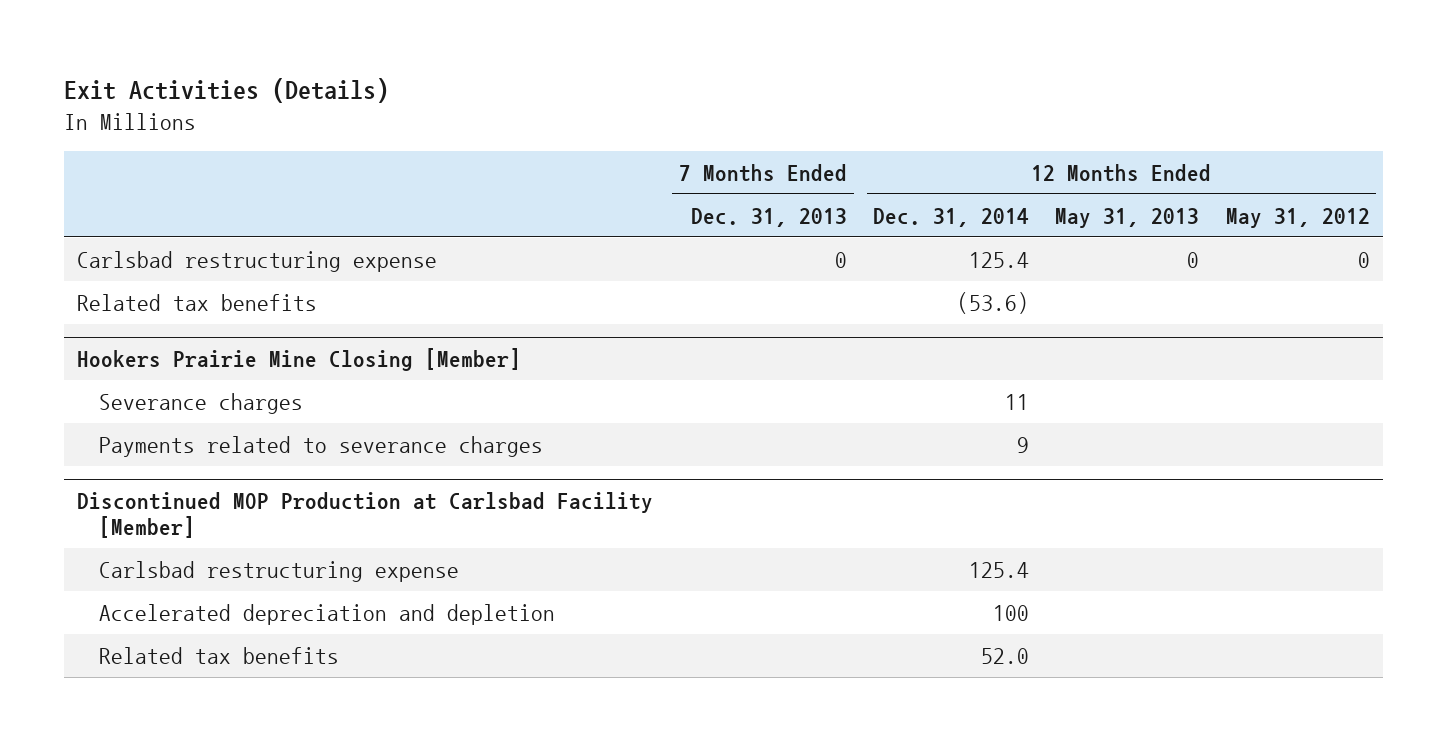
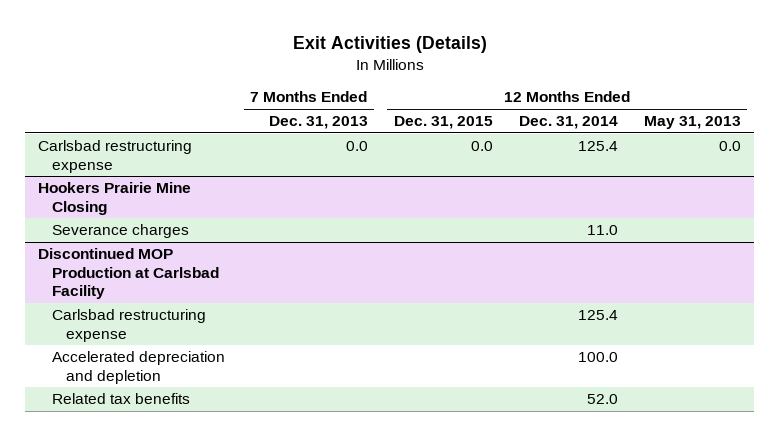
[1225,207,1370,228] May 31, 2012 -> none
none -> [393,116,493,130] Dec. 31, 2015
[76,293,317,311] Related tax benefits -> none
[98,435,543,457] Payments related to severance charges -> none
[835,251,848,268] 0 -> [345,141,368,152] 0.0
[1187,251,1200,268] 0 -> [718,141,741,152] 0.0
[76,347,521,371] Hookers Prairie Mine Closing [Member] -> [38,182,192,215] Hookers Prairie Mine Closing
[1005,393,1030,410] 11 -> [586,225,618,236] 11.0
[76,491,653,539] Discontinued MOP Production at Carlsbad Facility [Member] -> [38,248,219,300] Discontinued MOP Production at Carlsbad Facility
[993,604,1030,621] 100 -> [577,352,618,363] 100.0

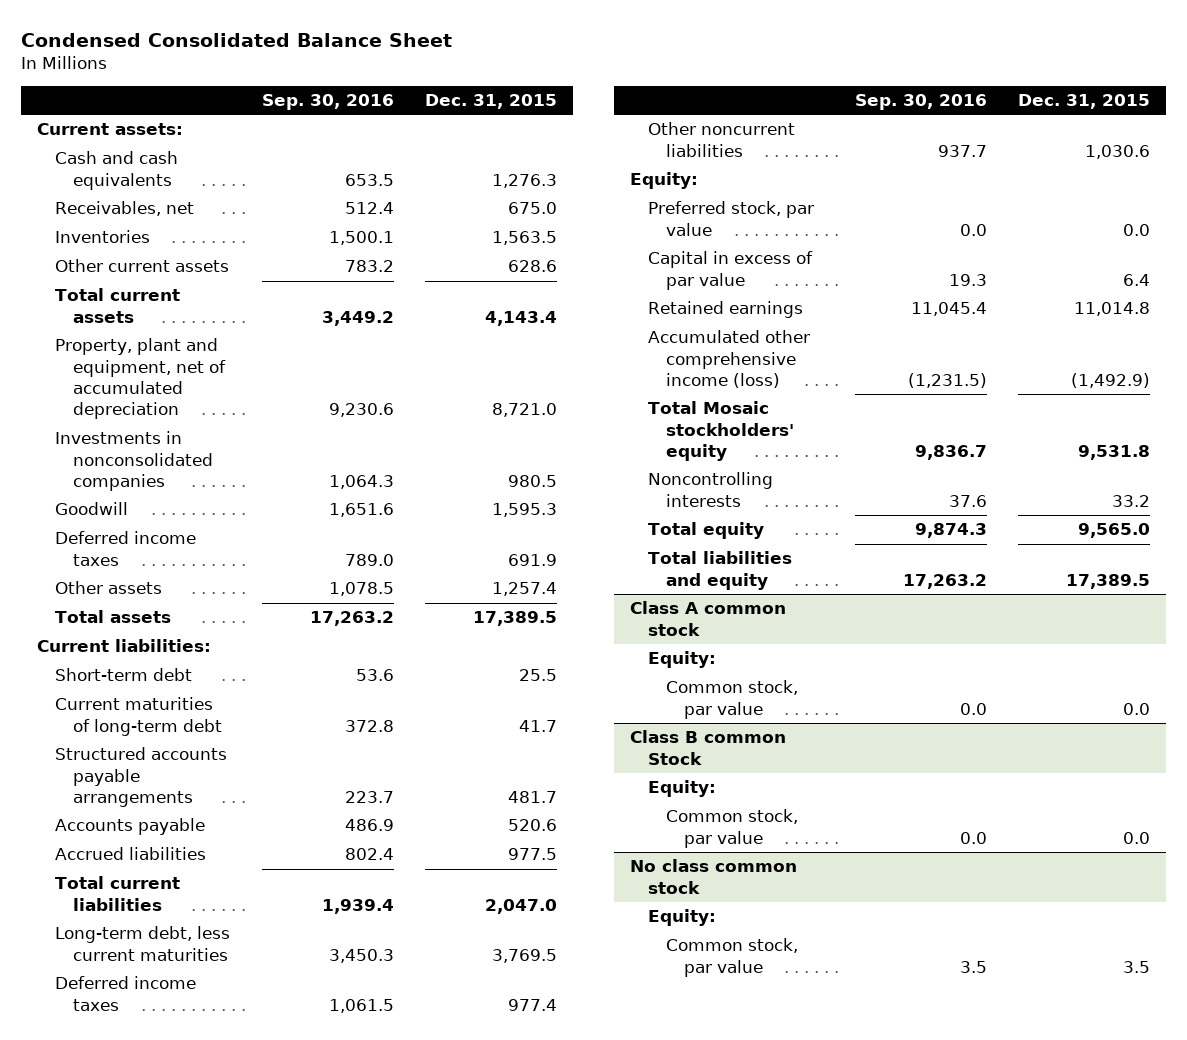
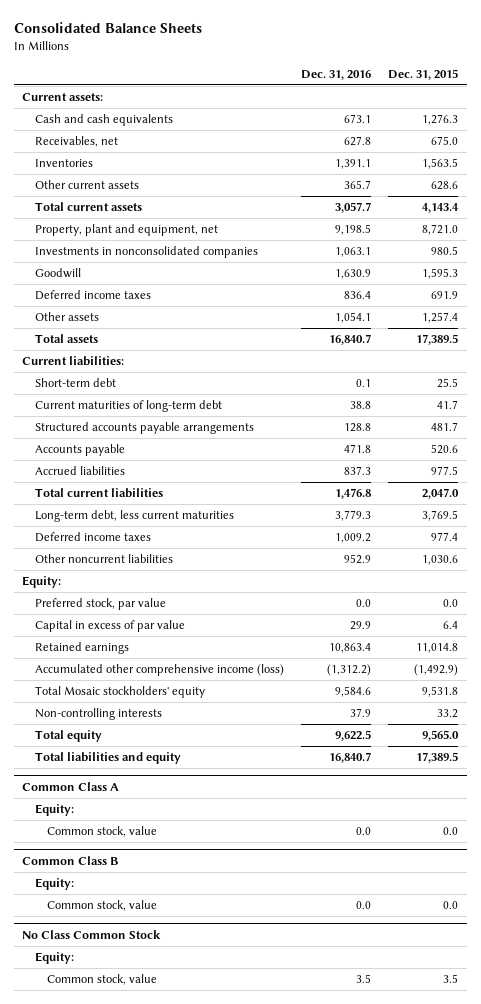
[21,32,453,47] Condensed Consolidated Balance Sheet -> [13,22,202,34] Consolidated Balance Sheets
[261,93,394,110] Sep. 30, 2016 -> none
none -> [301,69,372,80] Dec. 31, 2016
[55,338,227,420] Property, plant and equipment, net of accumulated depreciation -> [34,224,218,237] Property, plant and equipment, net
[648,472,774,507] Noncontrolling interests -> [34,708,162,721] Non-controlling interests
[630,601,787,636] Class A common stock -> [22,781,120,791] Common Class A
[665,680,798,719] Common stock, par value -> [47,826,158,838] Common stock, value
[630,730,787,765] Class B common Stock -> [22,855,119,865] Common Class B
[665,809,798,848] Common stock, par value -> [47,900,158,912] Common stock, value
[630,859,798,894] No class common stock -> [22,929,162,939] No Class Common Stock
[665,938,798,977] Common stock, par value -> [47,974,158,986] Common stock, value

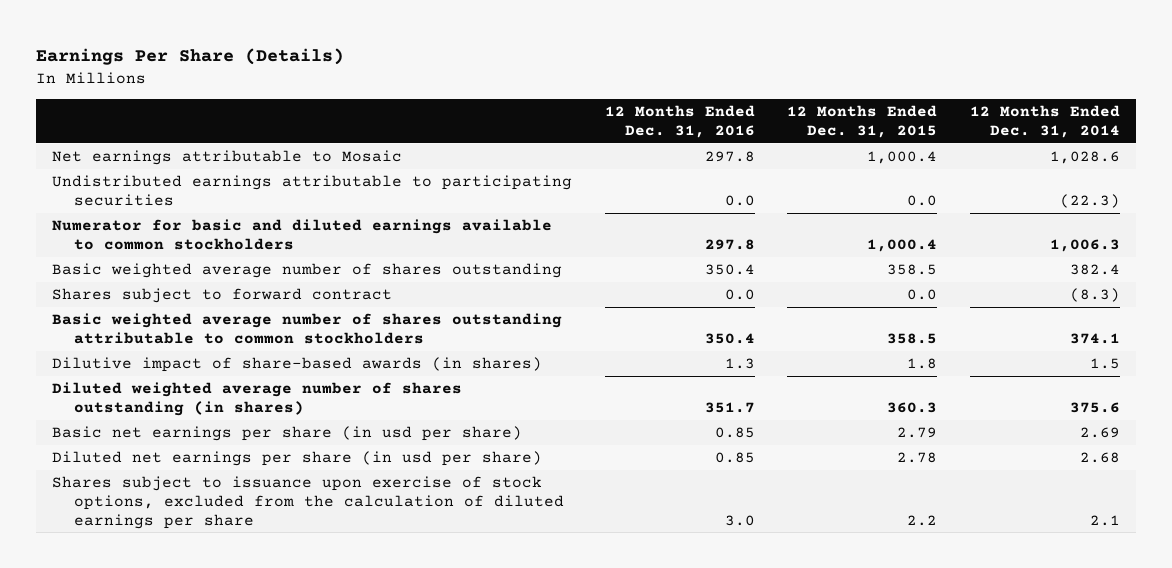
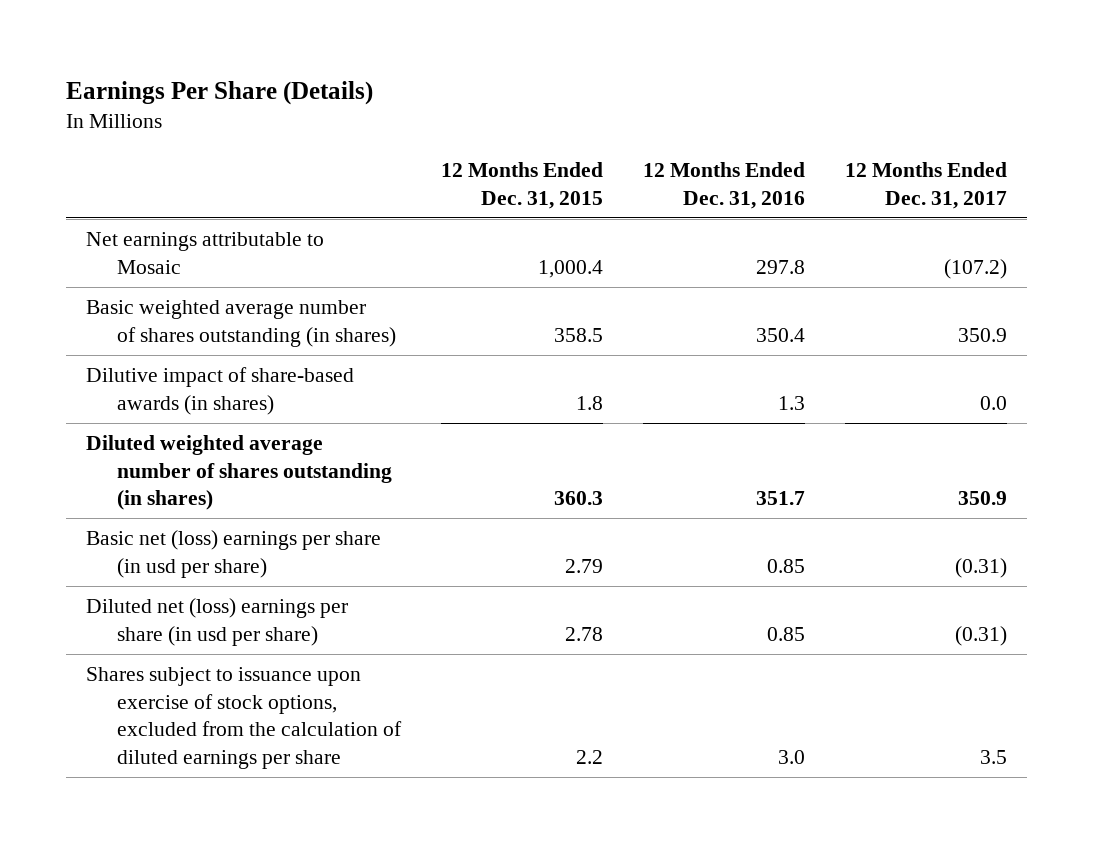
[969,105,1120,138] 12 Months Ended Dec. 31, 2014 -> none
none -> [845,161,1008,209] 12 Months Ended Dec. 31, 2017
[52,175,573,206] Undistributed earnings attributable to participating securities -> none
[52,219,553,250] Numerator for basic and diluted earnings available to common stockholders -> none
[52,263,563,279] Basic weighted average number of shares outstanding -> none
[52,288,393,304] Shares subject to forward contract -> none
[52,313,563,344] Basic weighted average number of shares outstanding attributable to common stockholders -> [85,300,396,347] Basic weighted average number of shares outstanding (in shares)
[52,426,523,442] Basic net earnings per share (in usd per share) -> [85,530,381,578] Basic net (loss) earnings per share (in usd per share)
[52,451,543,467] Diluted net earnings per share (in usd per share) -> [85,598,348,646] Diluted net (loss) earnings per share (in usd per share)

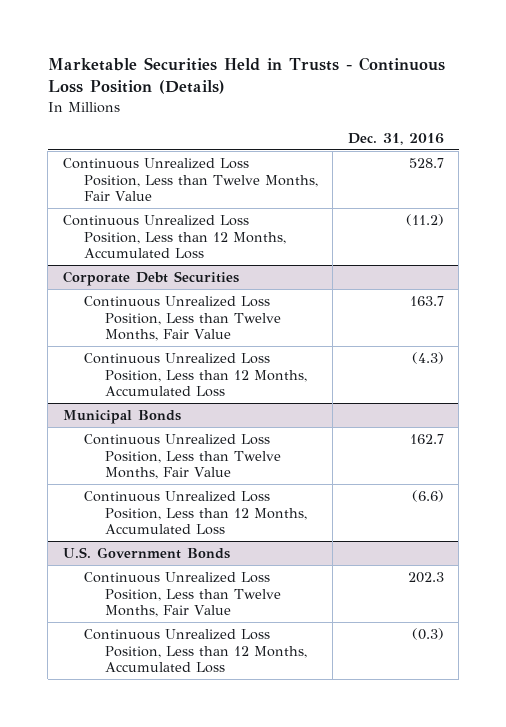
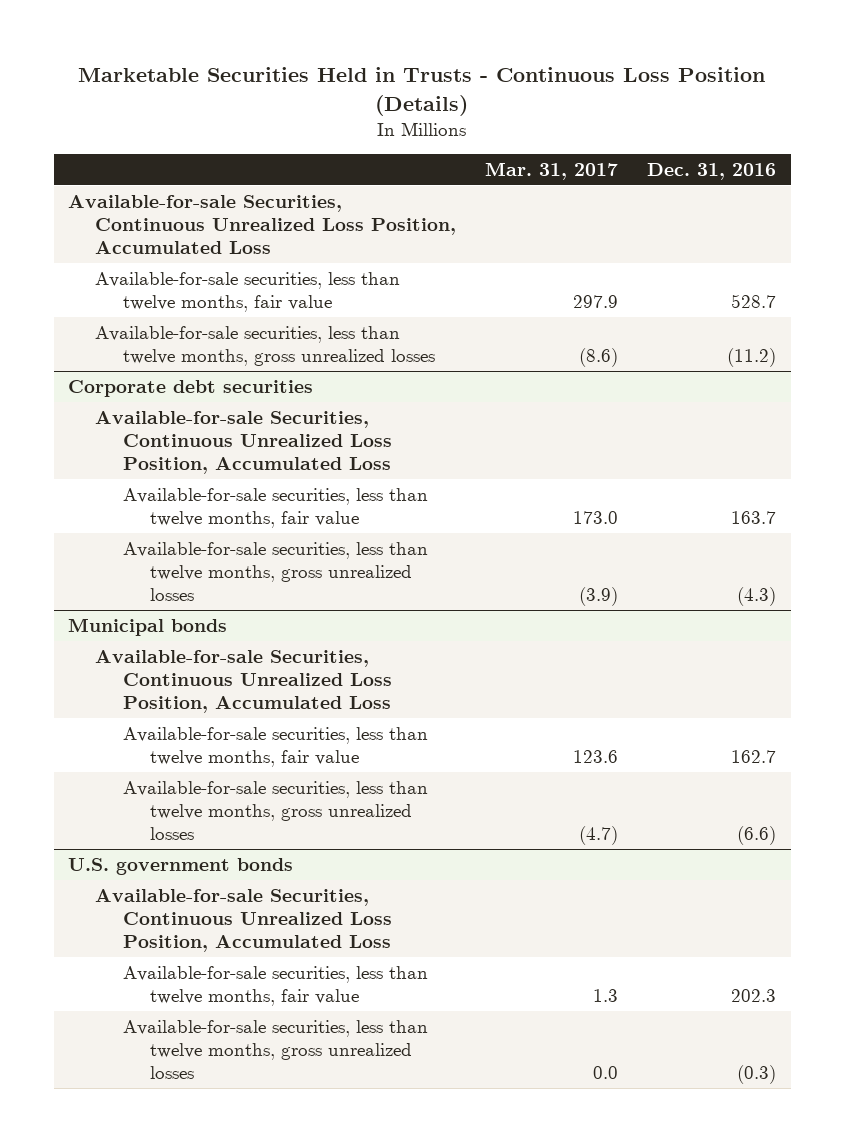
none -> [485,161,619,180] Mar. 31, 2017
none -> [68,194,457,255] Available-for-sale Securities, Continuous Unrealized Loss Position, Accumulated Loss
[62,157,318,202] Continuous Unrealized Loss Position, Less than Twelve Months, Fair Value -> [95,271,401,313] Available-for-sale securities, less than twelve months, fair value
[62,214,286,260] Continuous Unrealized Loss Position, Less than 12 Months, Accumulated Loss -> [95,325,435,367] Available-for-sale securities, less than twelve months, gross unrealized losses
[62,270,239,286] Corporate Debt Securities -> [68,379,314,397] Corporate debt securities
none -> [95,410,392,475] Available-for-sale Securities, Continuous Unrealized Loss Position, Accumulated Loss
[83,295,281,342] Continuous Unrealized Loss Position, Less than Twelve Months, Fair Value -> [122,487,428,529] Available-for-sale securities, less than twelve months, fair value
[83,352,307,398] Continuous Unrealized Loss Position, Less than 12 Months, Accumulated Loss -> [122,541,428,602] Available-for-sale securities, less than twelve months, gross unrealized losses
[62,409,181,424] Municipal Bonds -> [68,617,228,636] Municipal bonds
none -> [95,649,392,714] Available-for-sale Securities, Continuous Unrealized Loss Position, Accumulated Loss
[83,433,281,480] Continuous Unrealized Loss Position, Less than Twelve Months, Fair Value -> [122,726,428,768] Available-for-sale securities, less than twelve months, fair value
[83,490,307,536] Continuous Unrealized Loss Position, Less than 12 Months, Accumulated Loss -> [122,780,428,841] Available-for-sale securities, less than twelve months, gross unrealized losses
[62,546,230,559] U.S. Government Bonds -> [68,857,294,875] U.S. government bonds
none -> [95,888,392,953] Available-for-sale Securities, Continuous Unrealized Loss Position, Accumulated Loss
[83,571,281,618] Continuous Unrealized Loss Position, Less than Twelve Months, Fair Value -> [122,965,428,1007] Available-for-sale securities, less than twelve months, fair value
[83,628,307,674] Continuous Unrealized Loss Position, Less than 12 Months, Accumulated Loss -> [122,1019,428,1080] Available-for-sale securities, less than twelve months, gross unrealized losses

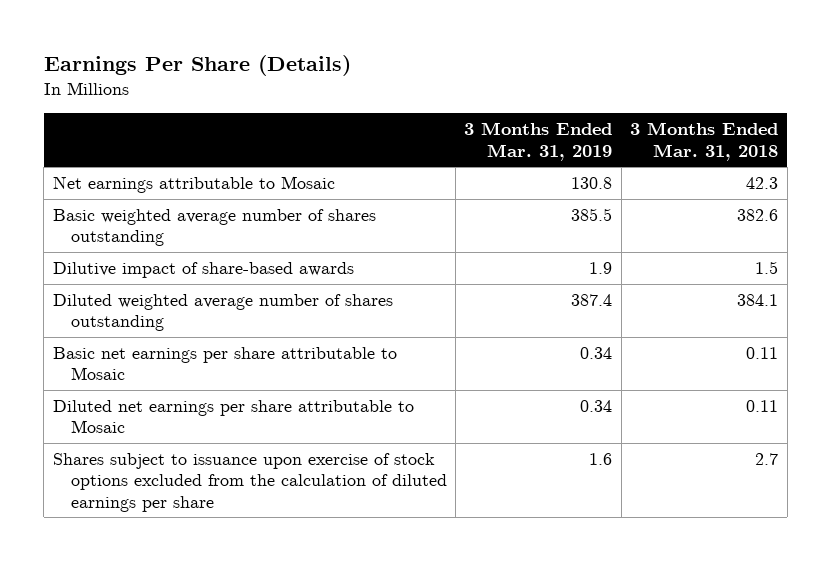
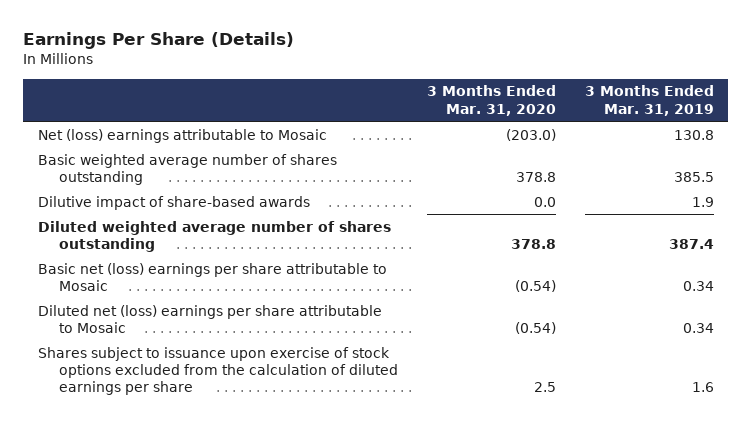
[630,122,779,161] 3 Months Ended Mar. 31, 2018 -> none
none -> [426,85,556,116] 3 Months Ended Mar. 31, 2020
[52,176,335,194] Net earnings attributable to Mosaic -> [37,128,327,143] Net (loss) earnings attributable to Mosaic
[52,347,397,381] Basic net earnings per share attributable to Mosaic -> [37,262,387,292] Basic net (loss) earnings per share attributable to Mosaic
[52,400,414,434] Diluted net earnings per share attributable to Mosaic -> [37,304,382,334] Diluted net (loss) earnings per share attributable to Mosaic

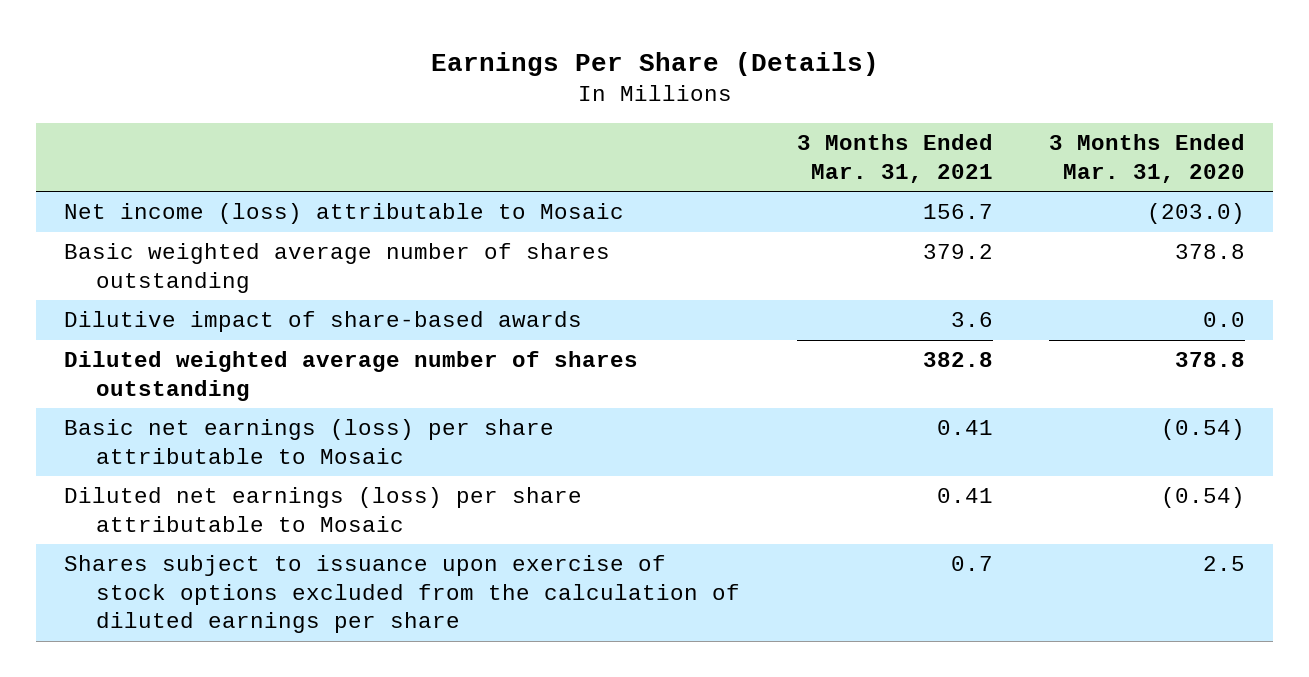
[584,85,714,116] 3 Months Ended Mar. 31, 2019 -> none
none -> [796,134,993,184] 3 Months Ended Mar. 31, 2021
[37,128,327,143] Net (loss) earnings attributable to Mosaic -> [63,203,624,225] Net income (loss) attributable to Mosaic
[37,262,387,292] Basic net (loss) earnings per share attributable to Mosaic -> [63,419,554,464] Basic net earnings (loss) per share attributable to Mosaic
[37,304,382,334] Diluted net (loss) earnings per share attributable to Mosaic -> [63,487,582,532] Diluted net earnings (loss) per share attributable to Mosaic

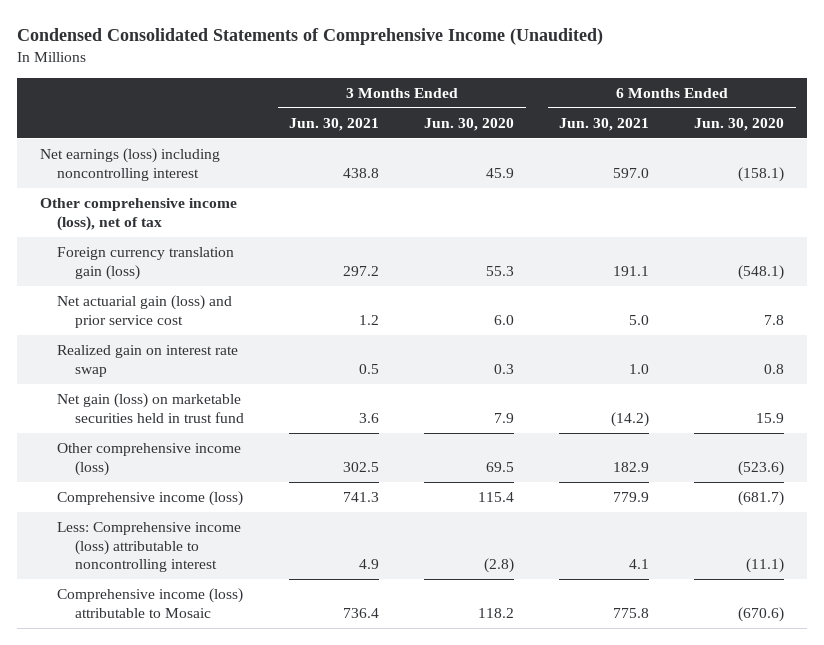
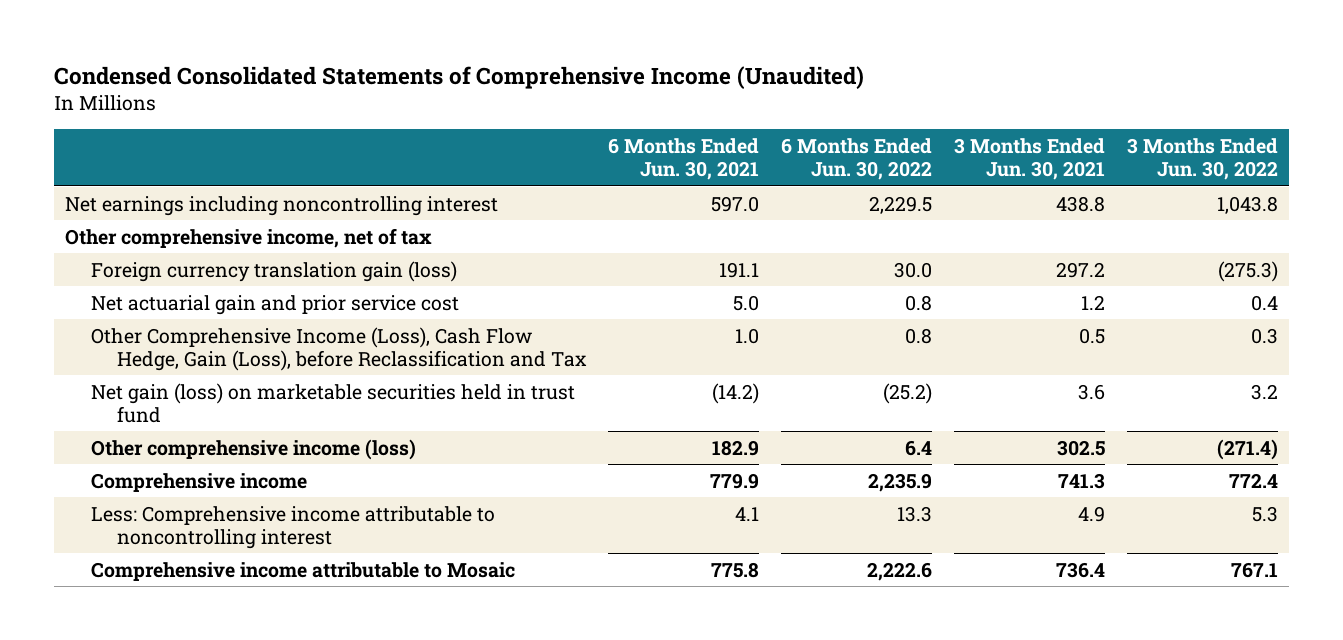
[424,117,515,131] Jun. 30, 2020 -> none
[694,117,785,131] Jun. 30, 2020 -> none
none -> [781,137,933,181] 6 Months Ended Jun. 30, 2022
none -> [1127,137,1279,181] 3 Months Ended Jun. 30, 2022
[39,148,220,181] Net earnings (loss) including noncontrolling interest -> [64,195,498,216] Net earnings including noncontrolling interest
[39,198,237,231] Other comprehensive income (loss), net of tax -> [64,227,432,248] Other comprehensive income, net of tax
[57,345,239,377] Realized gain on interest rate swap -> none
[57,295,233,328] Net actuarial gain (loss) and prior service cost -> [90,294,459,315] Net actuarial gain and prior service cost
none -> [90,326,587,371] Other Comprehensive Income (Loss), Cash Flow Hedge, Gain (Loss), before Reclassification and Tax
[57,491,244,507] Comprehensive income (loss) -> [90,472,307,492] Comprehensive income
[57,522,242,573] Less: Comprehensive income (loss) attributable to noncontrolling interest -> [90,505,495,549] Less: Comprehensive income attributable to noncontrolling interest
[57,588,244,618] Comprehensive income (loss) attributable to Mosaic -> [90,561,515,581] Comprehensive income attributable to Mosaic

